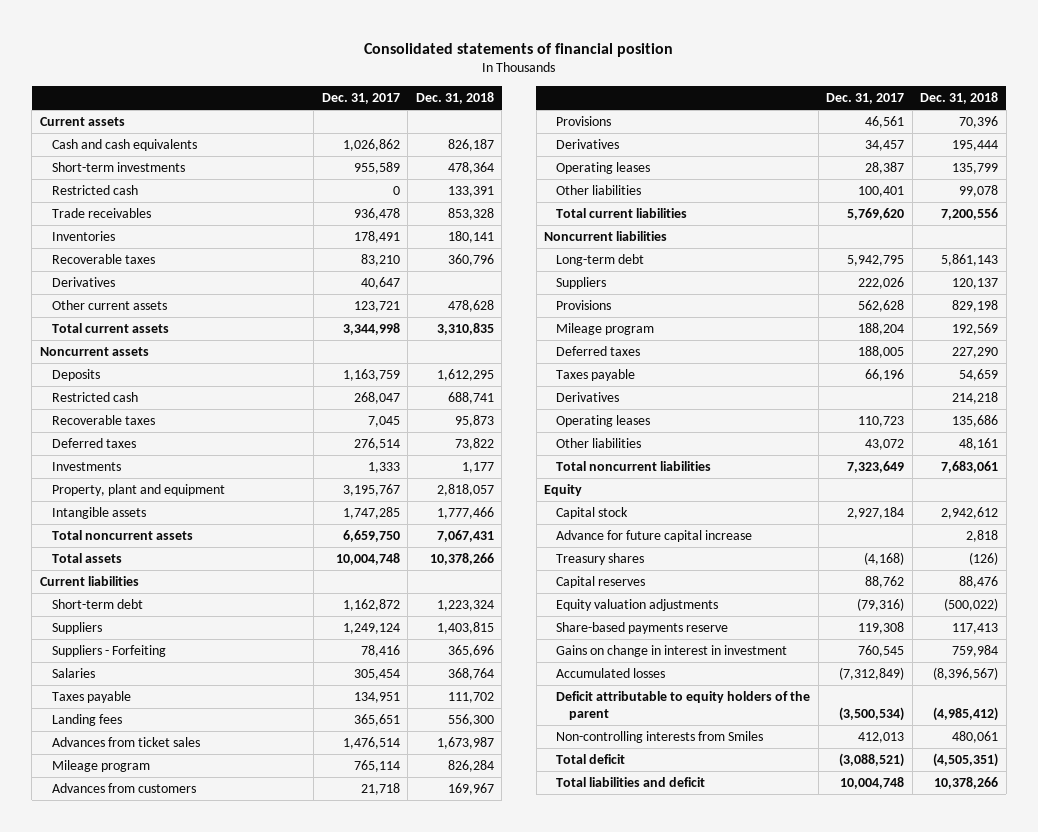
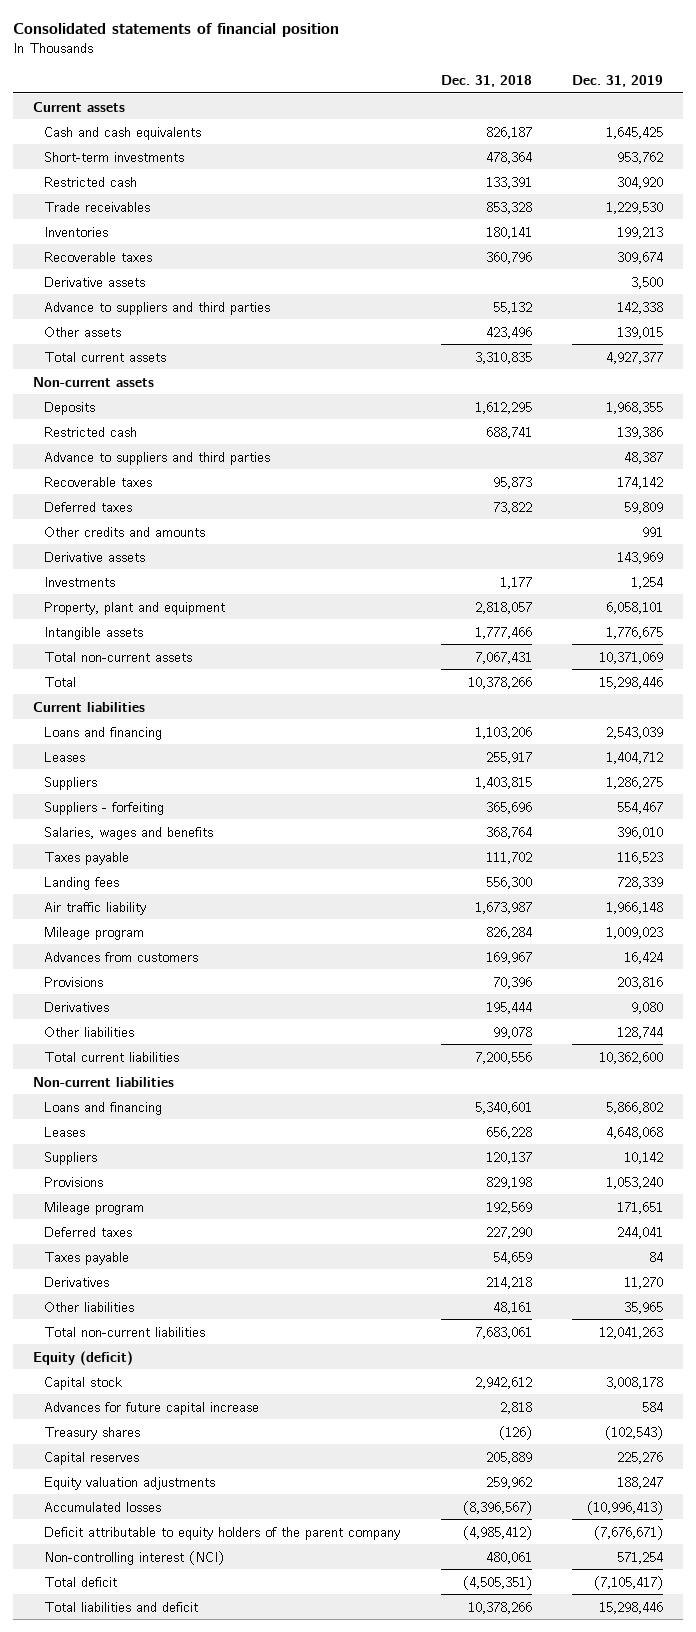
[321,93,400,105] Dec. 31, 2017 -> none
none -> [571,74,663,87] Dec. 31, 2019
[51,276,115,287] Derivatives -> [44,276,146,287] Derivative assets
none -> [44,301,271,315] Advance to suppliers and third parties
[51,299,167,310] Other current assets -> [44,326,122,337] Other assets
[447,299,494,312] 478,628 -> [485,326,532,339] 423,496
[39,346,149,356] Noncurrent assets -> [32,376,154,387] Non-current assets
none -> [44,451,271,465] Advance to suppliers and third parties
none -> [44,526,206,537] Other credits and amounts
none -> [44,551,146,562] Derivative assets
[51,529,193,540] Total noncurrent assets -> [44,651,193,662] Total non-current assets
[51,552,122,563] Total assets -> [44,676,77,687] Total
[51,598,143,609] Short-term debt -> none
none -> [44,726,163,740] Loans and financing
none -> [44,751,86,762] Leases
[51,644,166,657] Suppliers - Forfeiting -> [44,801,165,815] Suppliers - forfeiting
[51,667,95,678] Salaries -> [44,826,214,840] Salaries, wages and benefits
[51,736,200,747] Advances from ticket sales -> [44,901,147,915] Air traffic liability
[556,161,651,174] Operating leases -> none
[556,253,645,266] Long-term debt -> none
[544,230,668,241] Noncurrent liabilities -> [32,1076,174,1087] Non-current liabilities
none -> [44,1101,163,1115] Loans and financing
none -> [44,1126,86,1137] Leases
[556,414,651,427] Operating leases -> none
[556,460,712,471] Total noncurrent liabilities -> [44,1326,206,1337] Total non-current liabilities
[544,483,583,496] Equity -> [32,1350,133,1366] Equity (deficit)
[556,529,753,542] Advance for future capital increase -> [44,1401,260,1415] Advances for future capital increase
[556,621,729,634] Share-based payments reserve -> none
[556,644,788,657] Gains on change in interest in investment -> none
[959,575,999,588] 88,476 -> [485,1451,532,1464] 205,889
[944,597,999,611] (500,022) -> [485,1476,532,1489] 259,962
[556,690,811,721] Deficit attributable to equity holders of the parent -> [44,1526,401,1540] Deficit attributable to equity holders of the parent company
[556,730,764,743] Non-controlling interests from Smiles -> [44,1550,225,1565] Non-controlling interest (NCI)

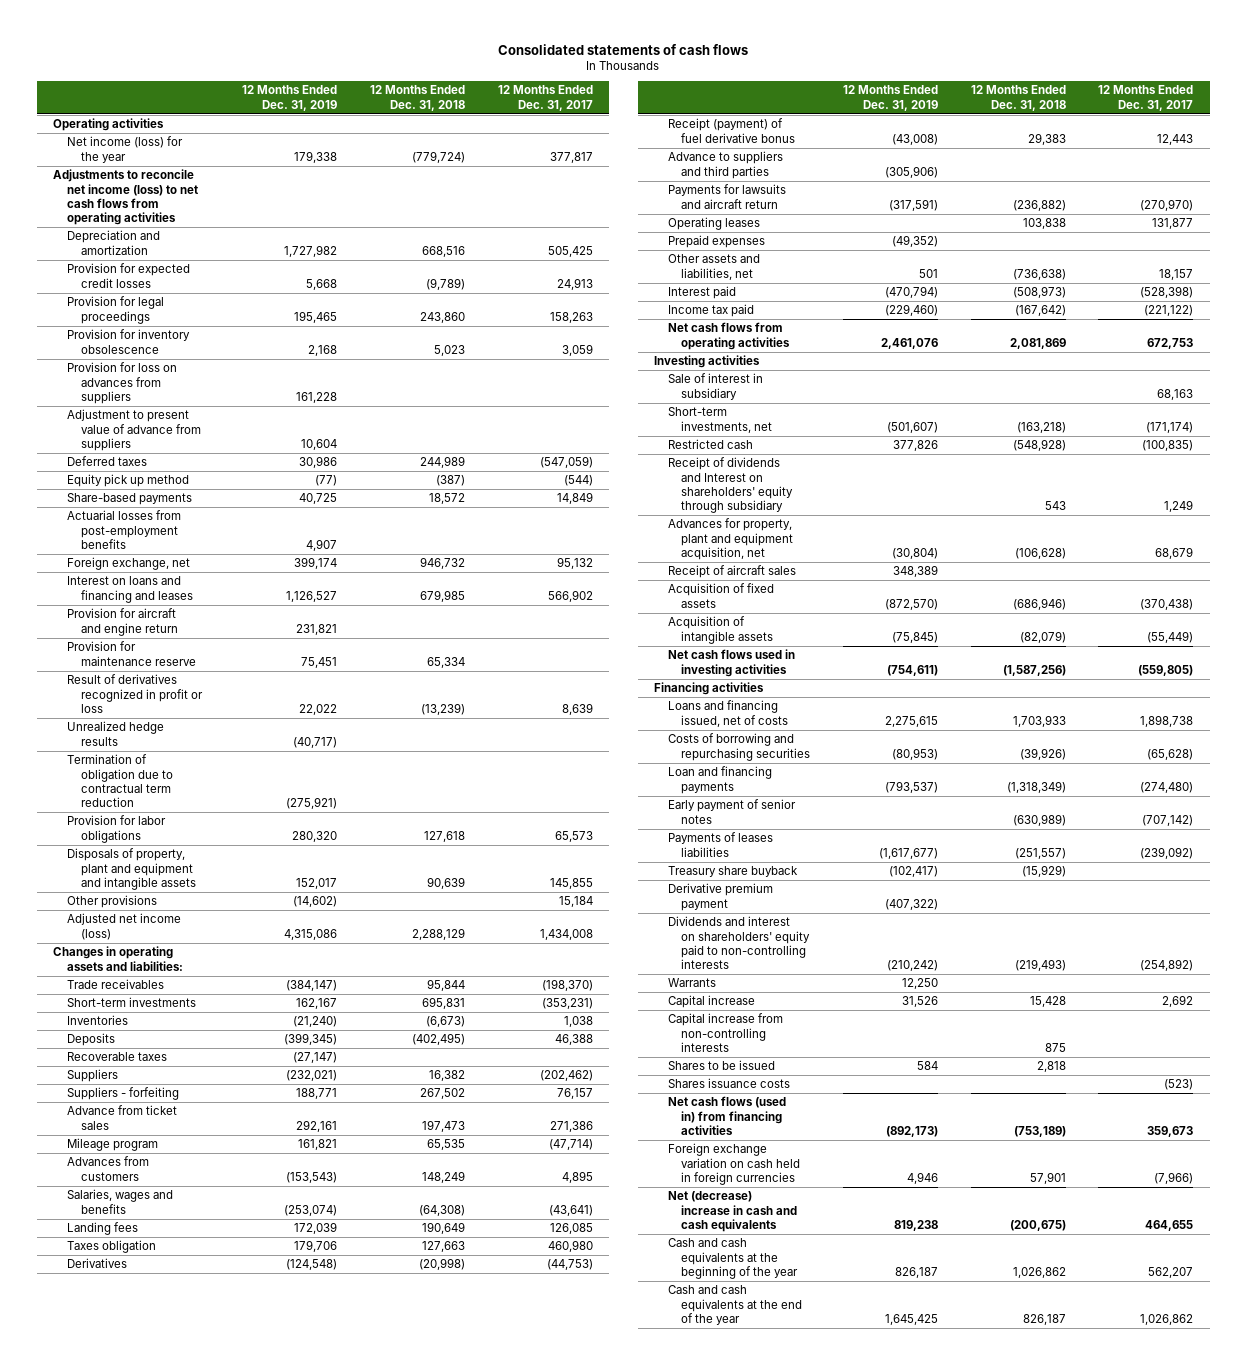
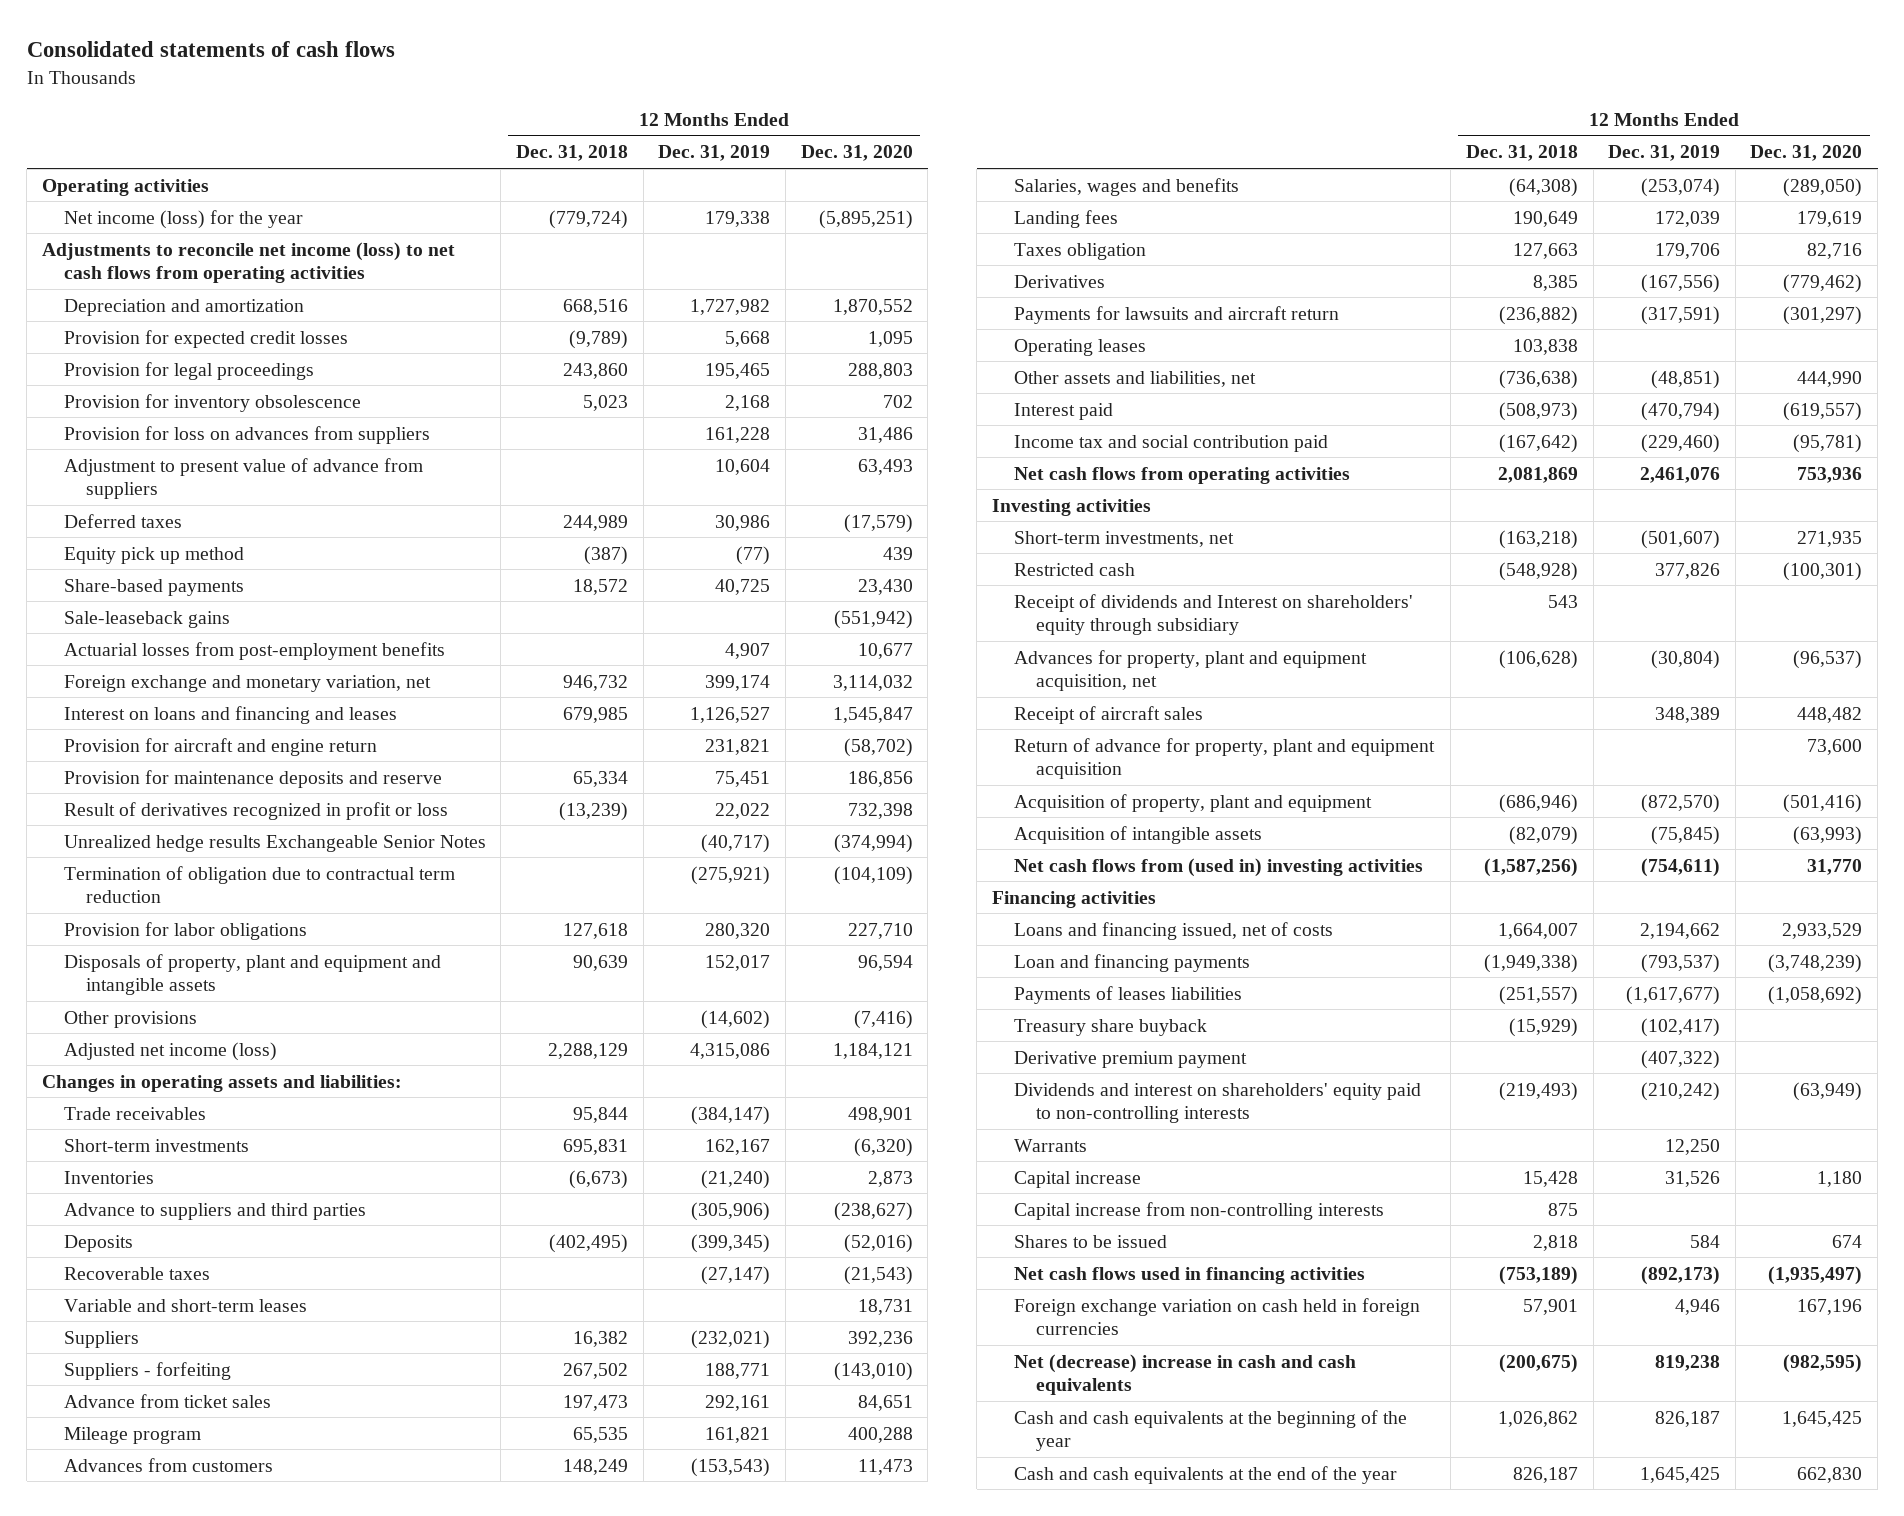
[497,85,593,111] 12 Months Ended Dec. 31, 2017 -> none
none -> [800,145,913,162] Dec. 31, 2020
none -> [63,610,230,628] Sale-leaseback gains
[66,557,190,571] Foreign exchange, net -> [63,674,431,692] Foreign exchange and monetary variation, net
[66,641,196,666] Provision for maintenance reserve -> [63,769,442,788] Provision for maintenance deposits and reserve
[66,721,164,746] Unrealized hedge results -> [63,834,486,852] Unrealized hedge results Exchangeable Senior Notes
[667,151,783,179] Advance to suppliers and third parties -> [63,1202,366,1220] Advance to suppliers and third parties
none -> [63,1298,307,1312] Variable and short-term leases
[667,118,796,143] Receipt (payment) of fuel derivative bonus -> none
[286,1259,338,1271] (124,548) -> [1641,273,1721,293] (167,556)
[419,1258,466,1271] (20,998) -> [1532,274,1578,291] 8,385
[667,235,765,249] Prepaid expenses -> none
[918,268,938,278] 501 -> [1651,369,1721,389] (48,851)
[667,304,754,318] Income tax paid -> [1013,434,1328,452] Income tax and social contribution paid
[667,373,763,400] Sale of interest in subsidiary -> none
none -> [1013,737,1435,780] Return of advance for property, plant and equipment acquisition
[667,583,774,608] Acquisition of fixed assets -> [1013,793,1372,812] Acquisition of property, plant and equipment
[667,649,795,677] Net cash flows used in investing activities -> [1013,857,1423,877] Net cash flows from (used in) investing activities
[667,733,811,761] Costs of borrowing and repurchasing securities -> none
[667,799,796,824] Early payment of senior notes -> none
[884,715,938,727] 2,275,615 -> [1640,922,1721,939] 2,194,662
[1012,714,1066,727] 1,703,933 -> [1497,922,1578,939] 1,664,007
[1006,780,1066,793] (1,318,349) -> [1483,953,1578,973] (1,949,338)
[667,1078,790,1089] Shares issuance costs -> none
[667,1096,786,1136] Net cash flows (used in) from financing activities -> [1013,1266,1365,1284] Net cash flows used in financing activities

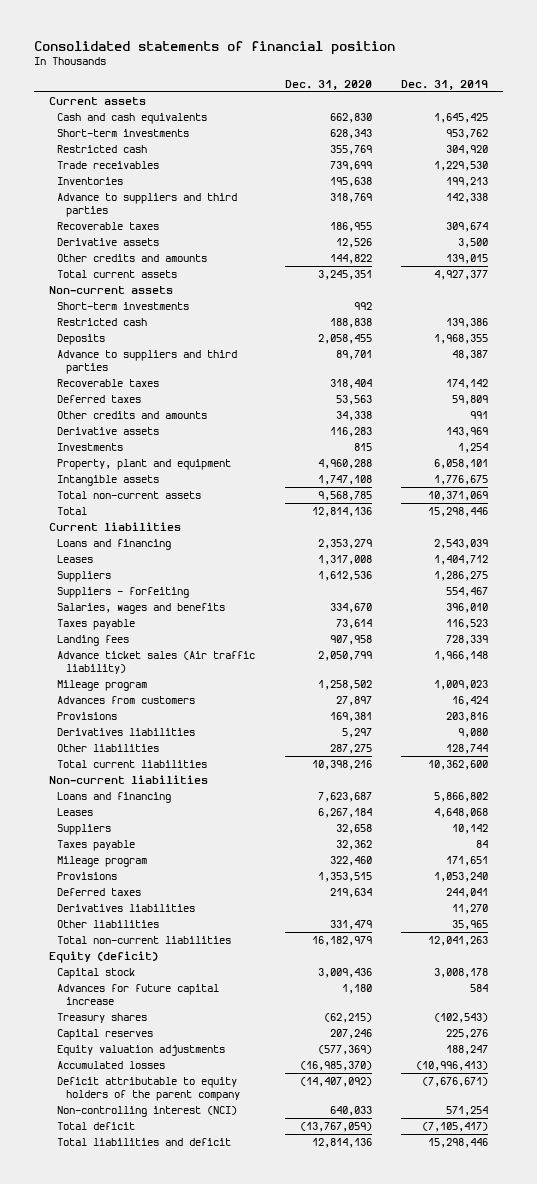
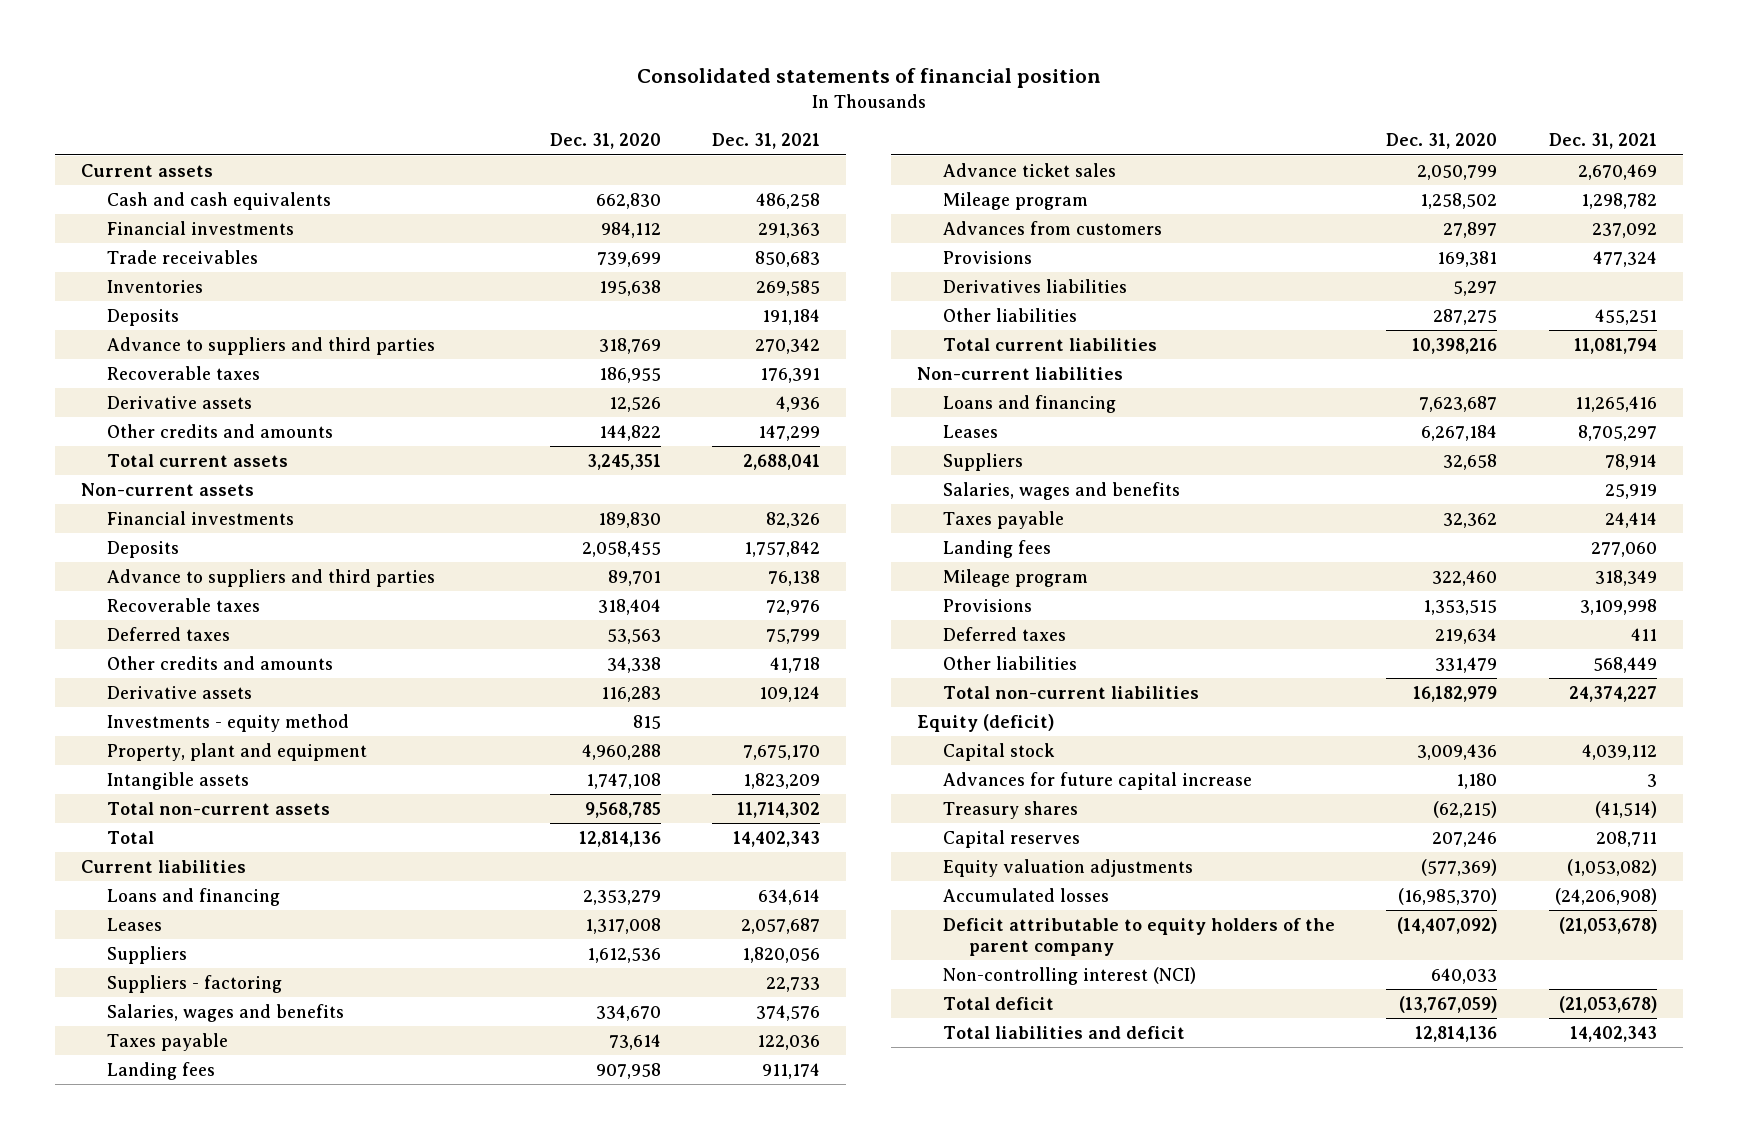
[401,79,489,90] Dec. 31, 2019 -> none
none -> [712,133,821,150] Dec. 31, 2021
[57,145,148,154] Restricted cash -> none
[57,129,190,138] Short-term investments -> [106,220,294,235] Financial investments
[329,129,372,140] 628,343 -> [600,221,661,238] 984,112
none -> [106,308,179,326] Deposits
[57,318,148,327] Restricted cash -> none
[57,302,190,311] Short-term investments -> [106,510,294,525] Financial investments
[353,302,372,311] 992 -> [597,511,661,528] 189,830
[57,443,124,452] Investments -> [106,713,349,732] Investments - equity method
[57,587,190,599] Suppliers - forfeiting -> [106,974,282,993] Suppliers - factoring
[57,651,256,674] Advance ticket sales (Air traffic liability) -> [943,162,1117,177] Advance ticket sales
none -> [943,481,1181,500] Salaries, wages and benefits
none -> [943,539,1052,558] Landing fees
[57,904,196,913] Derivatives liabilities -> none

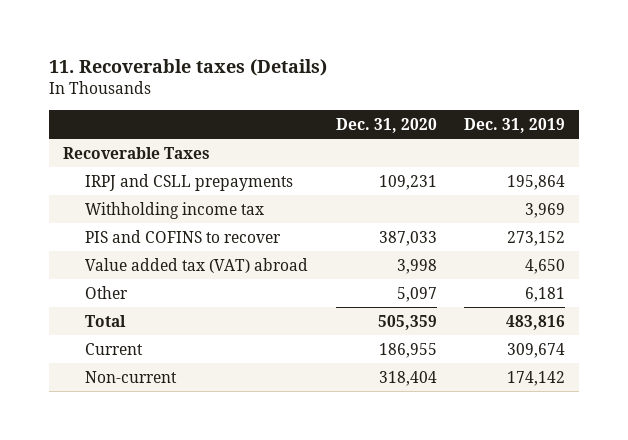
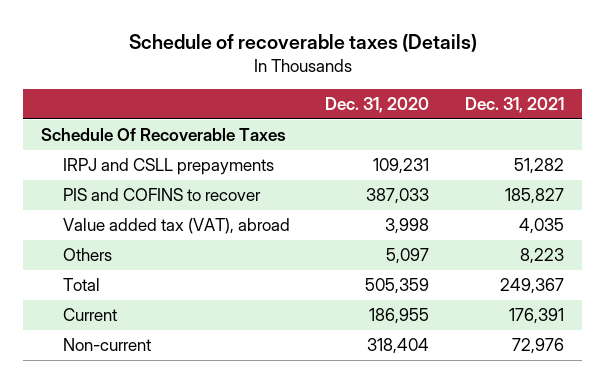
[49,59,328,77] 11. Recoverable taxes (Details) -> [128,34,477,53] Schedule of recoverable taxes (Details)
[463,117,565,133] Dec. 31, 2019 -> none
none -> [465,96,565,113] Dec. 31, 2021
[63,146,211,159] Recoverable Taxes -> [41,127,287,141] Schedule Of Recoverable Taxes
[85,201,265,219] Withholding income tax -> none
[85,257,309,273] Value added tax (VAT) abroad -> [62,217,290,234] Value added tax (VAT), abroad
[85,285,129,299] Other -> [62,247,112,261] Others

